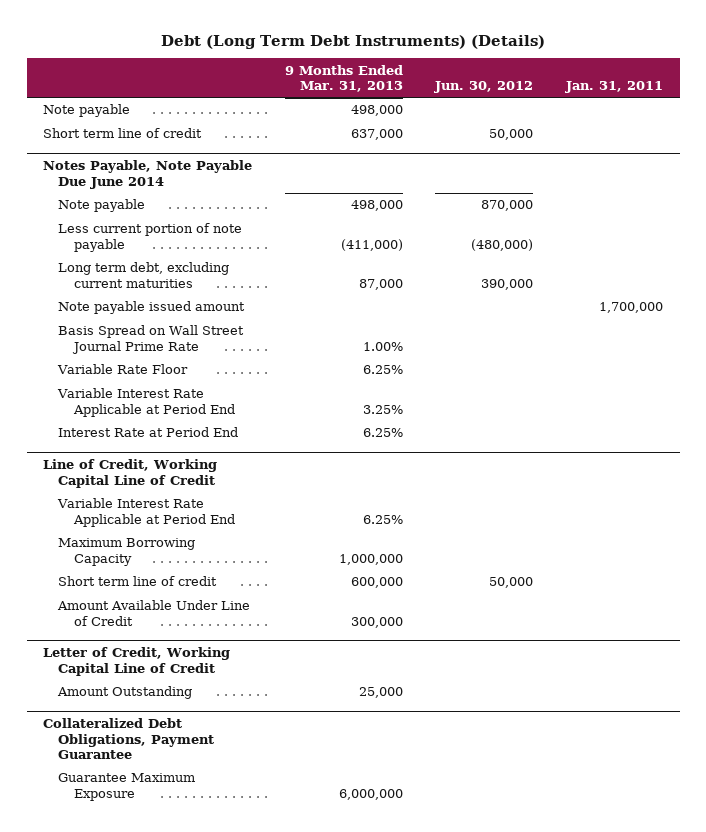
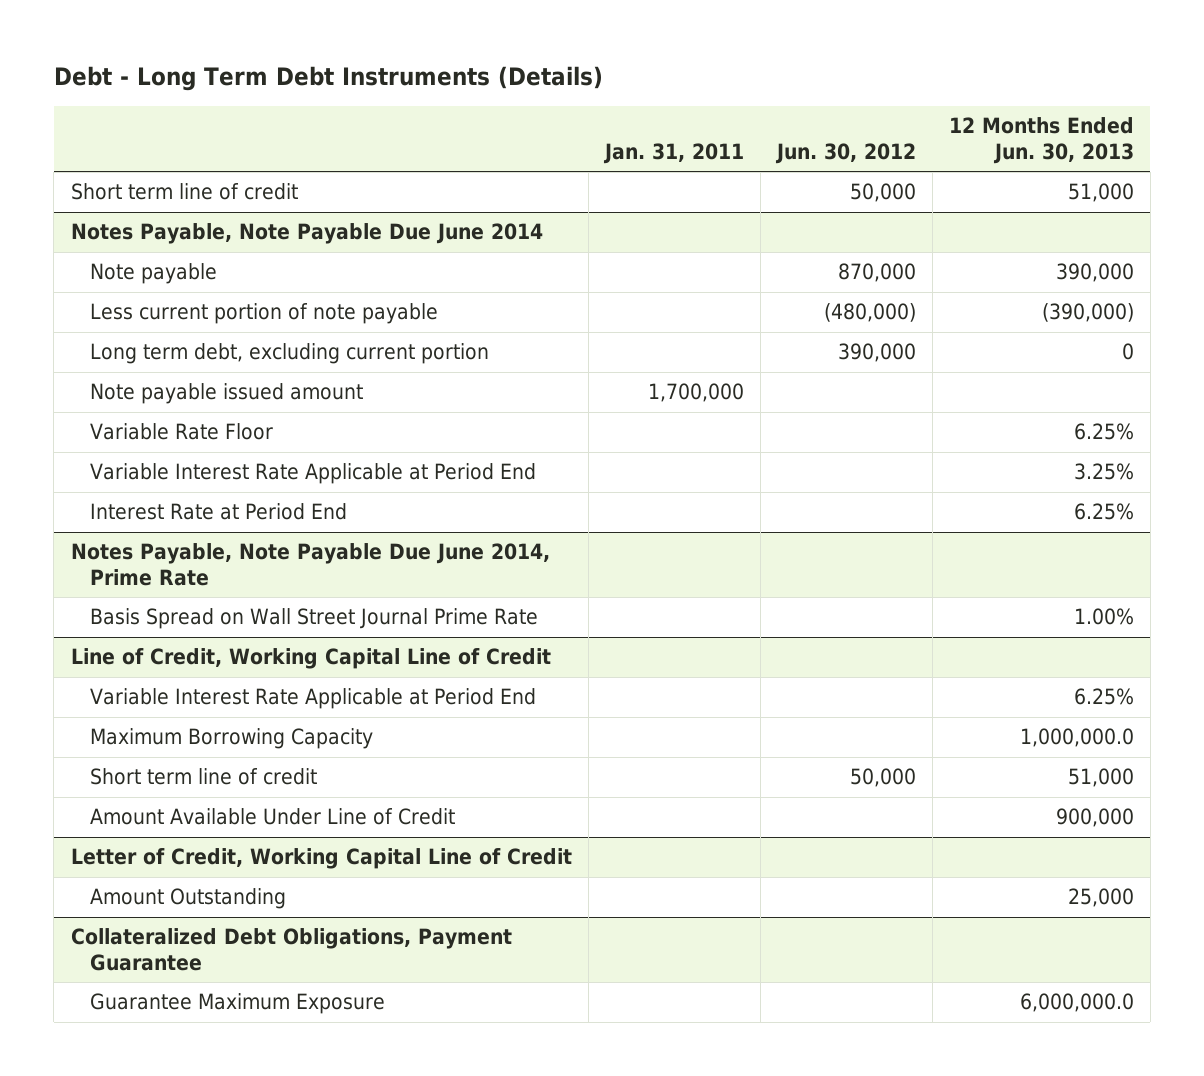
[161,34,546,49] Debt (Long Term Debt Instruments) (Details) -> [53,66,603,92] Debt - Long Term Debt Instruments (Details)
[284,64,403,93] 9 Months Ended Mar. 31, 2013 -> none
none -> [948,117,1134,164] 12 Months Ended Jun. 30, 2013
[42,104,130,118] Note payable -> none
[58,262,230,288] Long term debt, excluding current maturities -> [90,343,490,365] Long term debt, excluding current portion
[58,325,245,354] Basis Spread on Wall Street Journal Prime Rate -> none
none -> [70,543,550,586] Notes Payable, Note Payable Due June 2014, Prime Rate
none -> [90,608,539,630] Basis Spread on Wall Street Journal Prime Rate

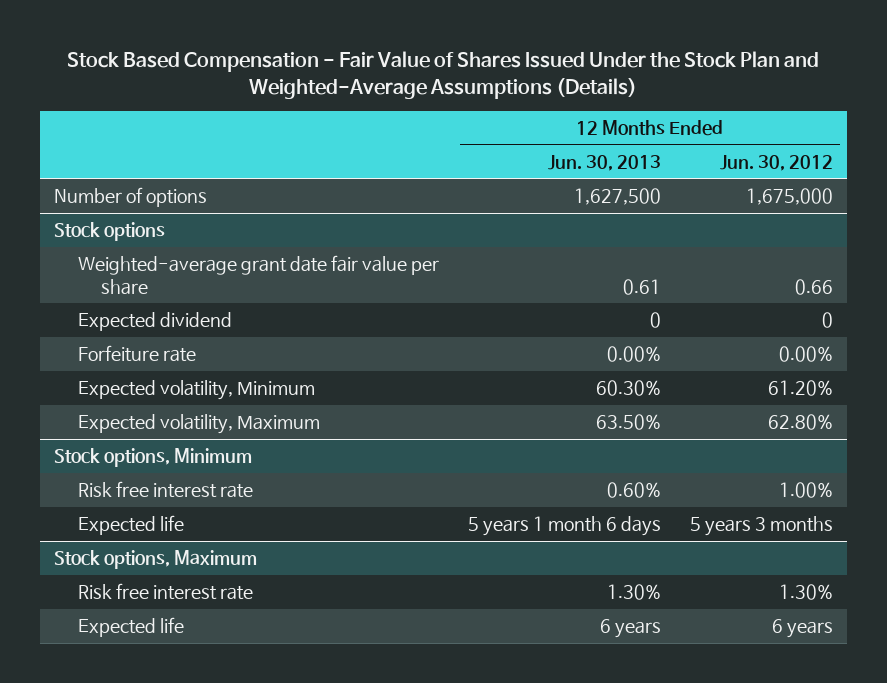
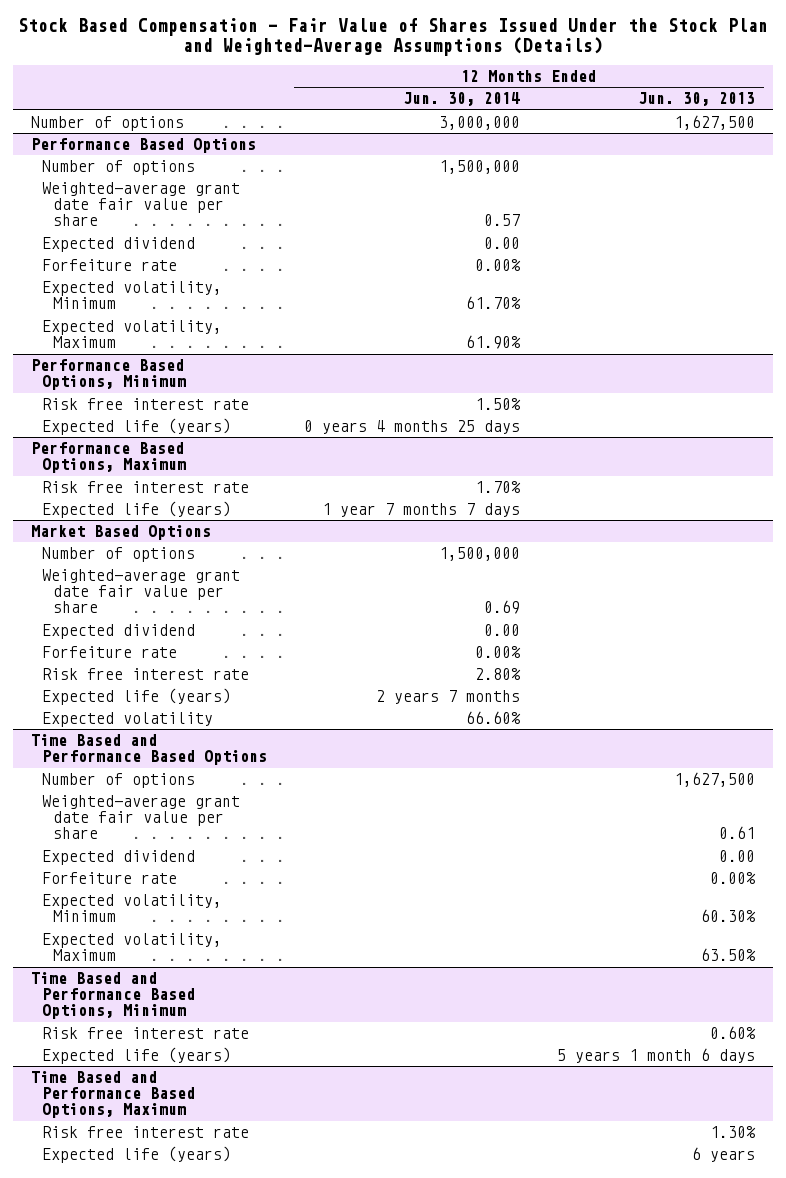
[719,154,833,171] Jun. 30, 2012 -> none
none -> [402,92,520,107] Jun. 30, 2014
none -> [30,138,256,154] Performance Based Options
none -> [41,160,195,176] Number of options
none -> [41,182,240,227] Weighted-average grant date fair value per share
none -> [41,237,195,253] Expected dividend
none -> [41,259,177,272] Forfeiture rate
none -> [41,281,222,310] Expected volatility, Minimum
none -> [41,320,222,349] Expected volatility, Maximum
none -> [30,359,186,391] Performance Based Options, Minimum
none -> [41,398,249,411] Risk free interest rate
none -> [41,418,231,436] Expected life (years)
none -> [30,442,186,474] Performance Based Options, Maximum
none -> [41,481,249,494] Risk free interest rate
none -> [41,501,231,519] Expected life (years)
none -> [30,525,211,541] Market Based Options
none -> [41,547,195,563] Number of options
none -> [41,569,240,614] Weighted-average grant date fair value per share
none -> [41,624,195,640] Expected dividend
none -> [41,646,177,659] Forfeiture rate
none -> [41,668,249,681] Risk free interest rate
none -> [41,688,231,706] Expected life (years)
none -> [41,712,213,728] Expected volatility
[54,222,166,242] Stock options -> [30,734,267,766] Time Based and Performance Based Options
none -> [41,773,195,789] Number of options
[649,312,661,329] 0 -> [718,850,755,863] 0.00
[54,448,253,468] Stock options, Minimum -> [30,972,195,1020] Time Based and Performance Based Options, Minimum
[77,515,184,536] Expected life -> [41,1047,231,1065] Expected life (years)
[54,550,258,570] Stock options, Maximum -> [30,1071,195,1119] Time Based and Performance Based Options, Maximum
[77,617,184,638] Expected life -> [41,1146,231,1164] Expected life (years)

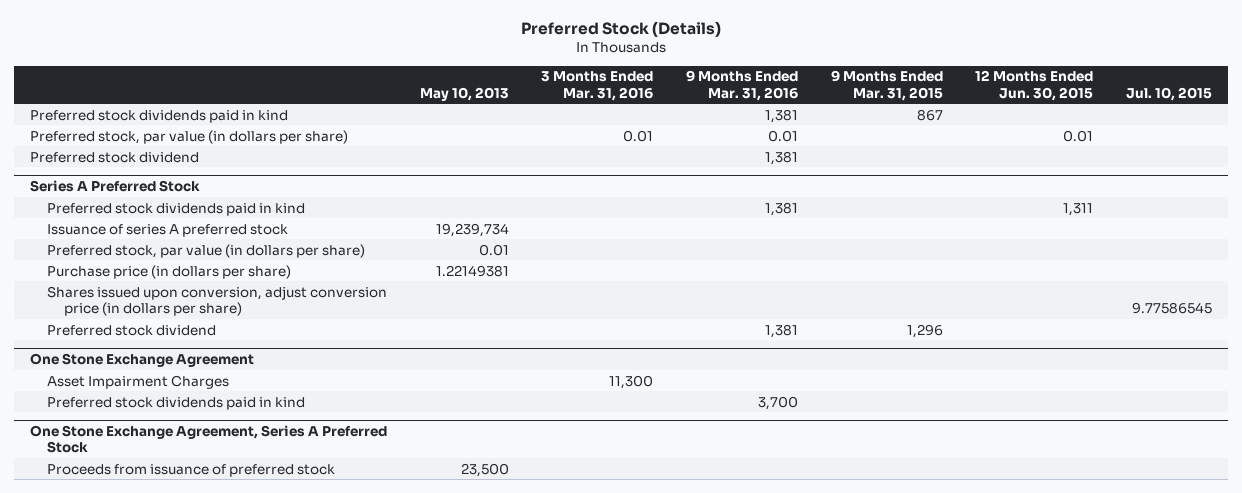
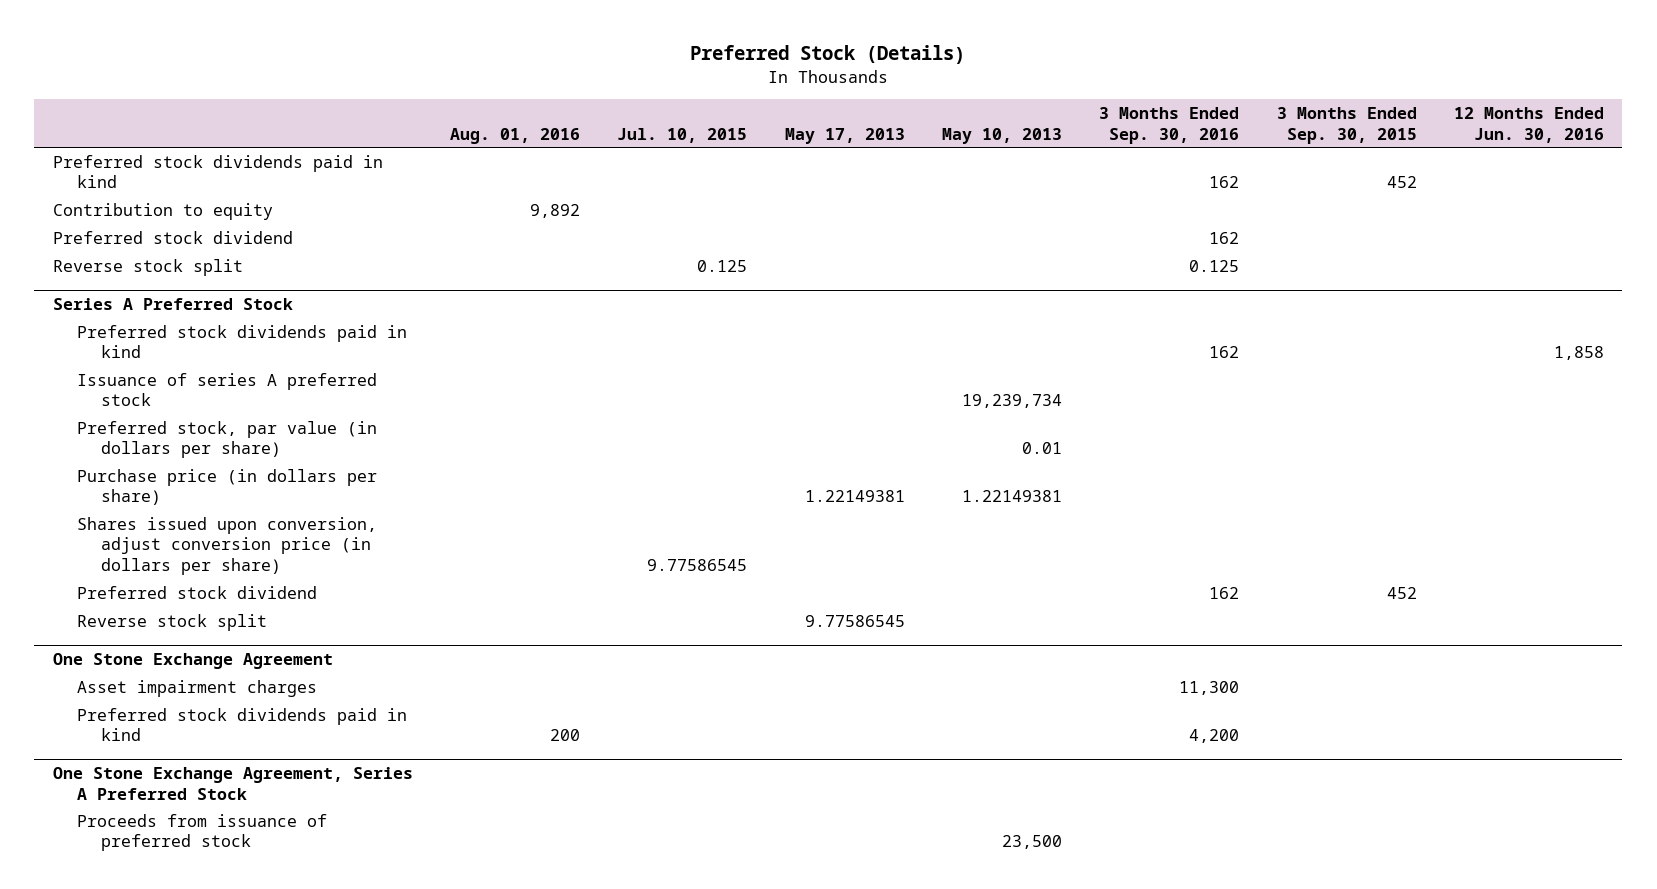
[541,71,654,101] 3 Months Ended Mar. 31, 2016 -> none
[686,70,799,101] 9 Months Ended Mar. 31, 2016 -> none
[830,70,943,101] 9 Months Ended Mar. 31, 2015 -> none
[975,70,1094,101] 12 Months Ended Jun. 30, 2015 -> none
none -> [450,127,581,144] Aug. 01, 2016
none -> [784,127,905,144] May 17, 2013
none -> [1099,107,1240,144] 3 Months Ended Sep. 30, 2016
none -> [1276,107,1417,144] 3 Months Ended Sep. 30, 2015
none -> [1453,107,1604,143] 12 Months Ended Jun. 30, 2016
[30,129,349,144] Preferred stock, par value (in dollars per share) -> none
none -> [52,202,273,220] Contribution to equity
none -> [52,258,243,276] Reverse stock split
none -> [76,613,267,631] Reverse stock split
[47,374,230,389] Asset Impairment Charges -> [76,679,317,697] Asset impairment charges

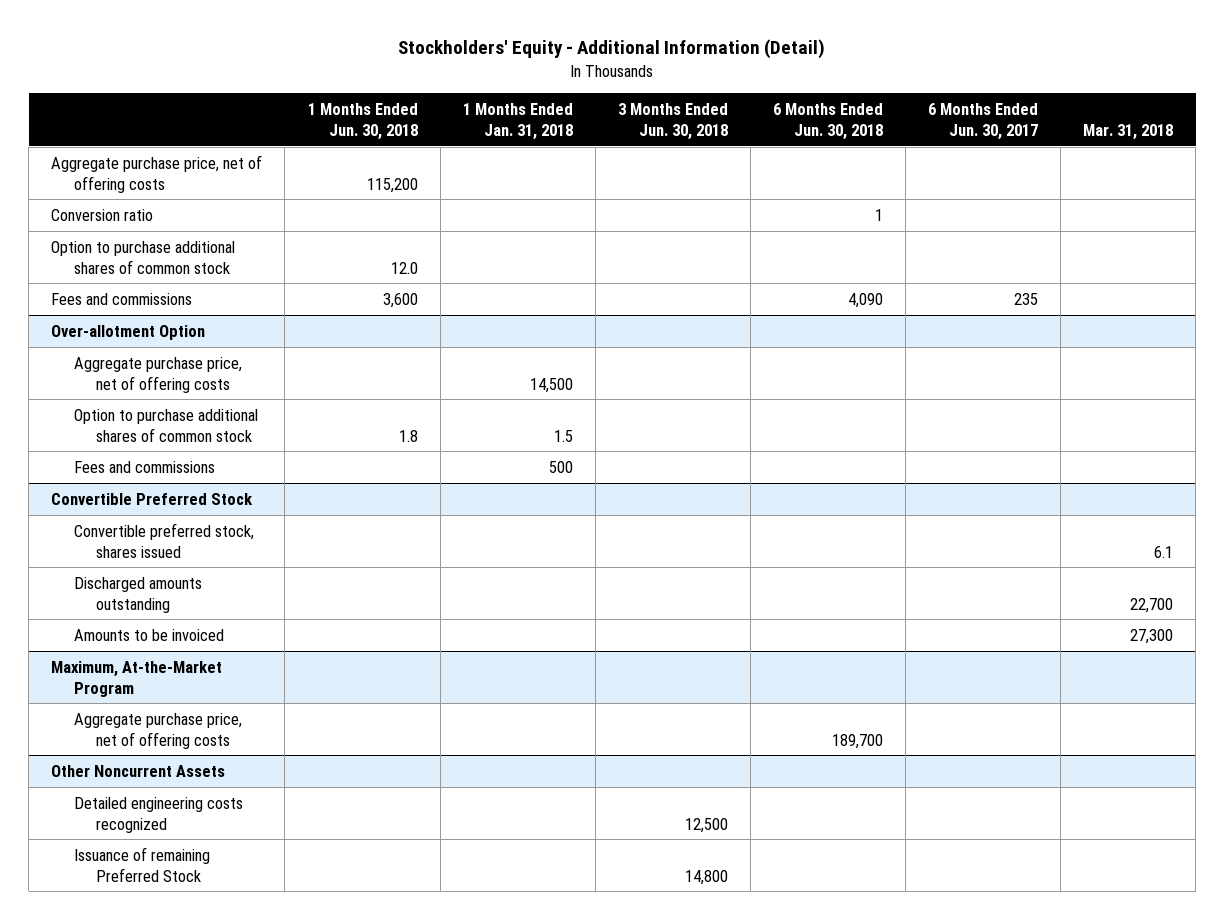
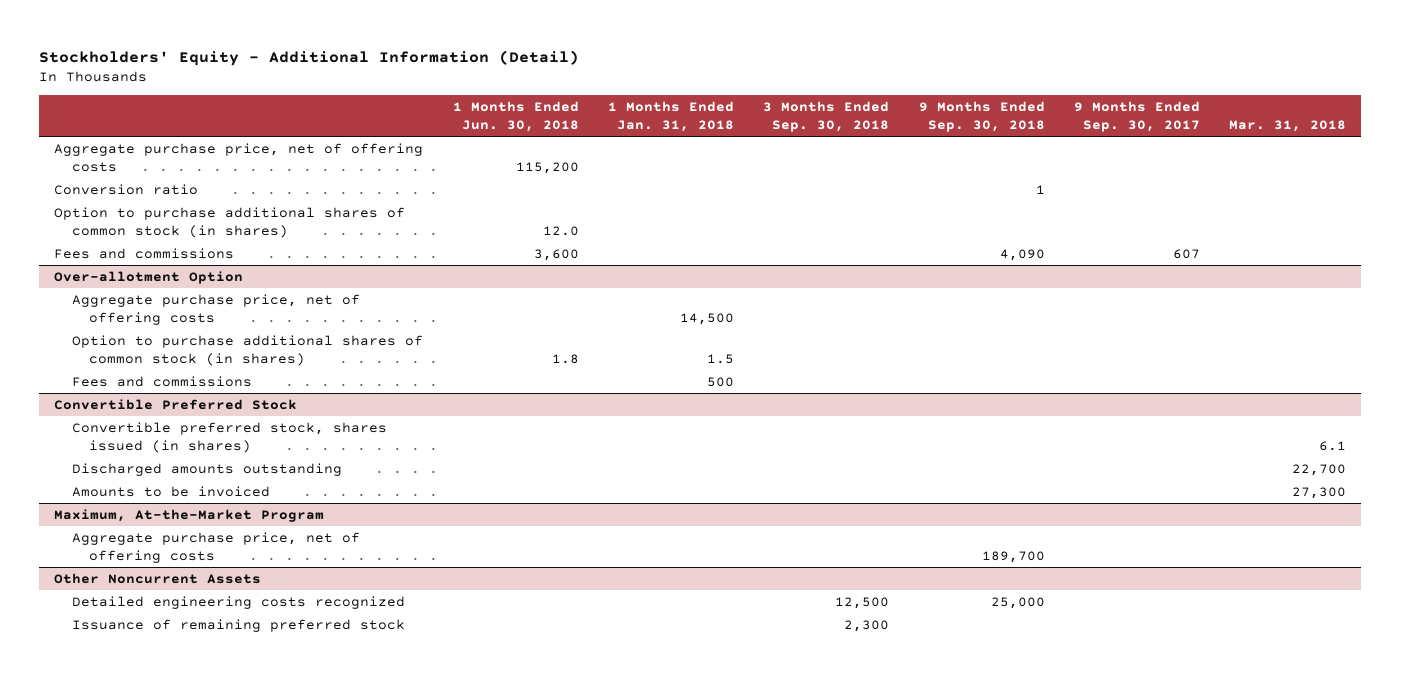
[617,102,728,140] 3 Months Ended Jun. 30, 2018 -> none
[773,102,884,140] 6 Months Ended Jun. 30, 2018 -> none
[928,102,1039,140] 6 Months Ended Jun. 30, 2017 -> none
none -> [763,100,890,133] 3 Months Ended Sep. 30, 2018
none -> [918,100,1045,133] 9 Months Ended Sep. 30, 2018
none -> [1074,100,1201,133] 9 Months Ended Sep. 30, 2017
[51,240,236,274] Option to purchase additional shares of common stock -> [54,206,406,238] Option to purchase additional shares of common stock (in shares)
[73,408,258,442] Option to purchase additional shares of common stock -> [71,334,423,366] Option to purchase additional shares of common stock (in shares)
[73,522,254,558] Convertible preferred stock, shares issued -> [71,421,387,453] Convertible preferred stock, shares issued (in shares)
[73,846,210,882] Issuance of remaining Preferred Stock -> [71,618,405,632] Issuance of remaining preferred stock

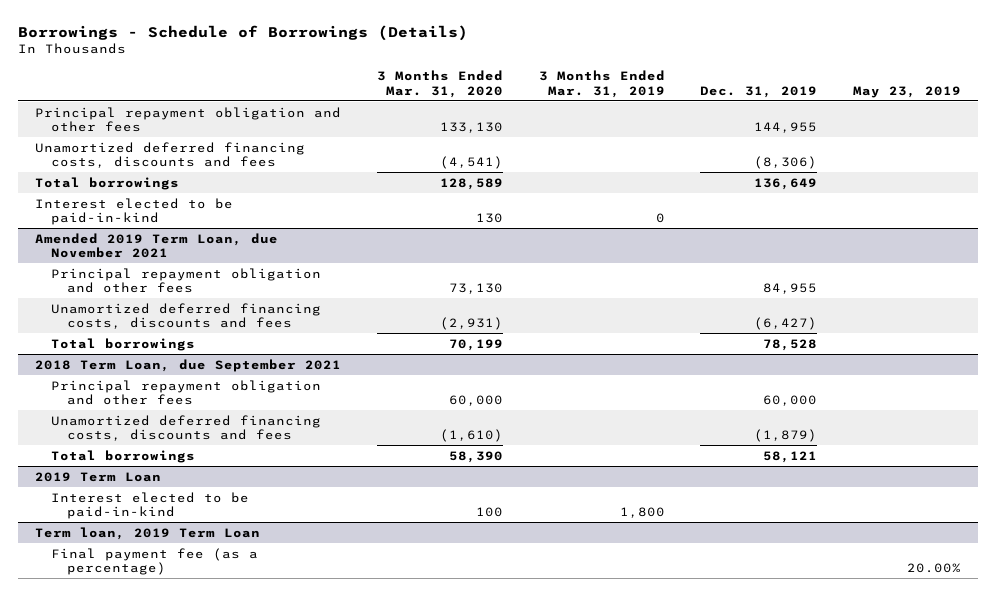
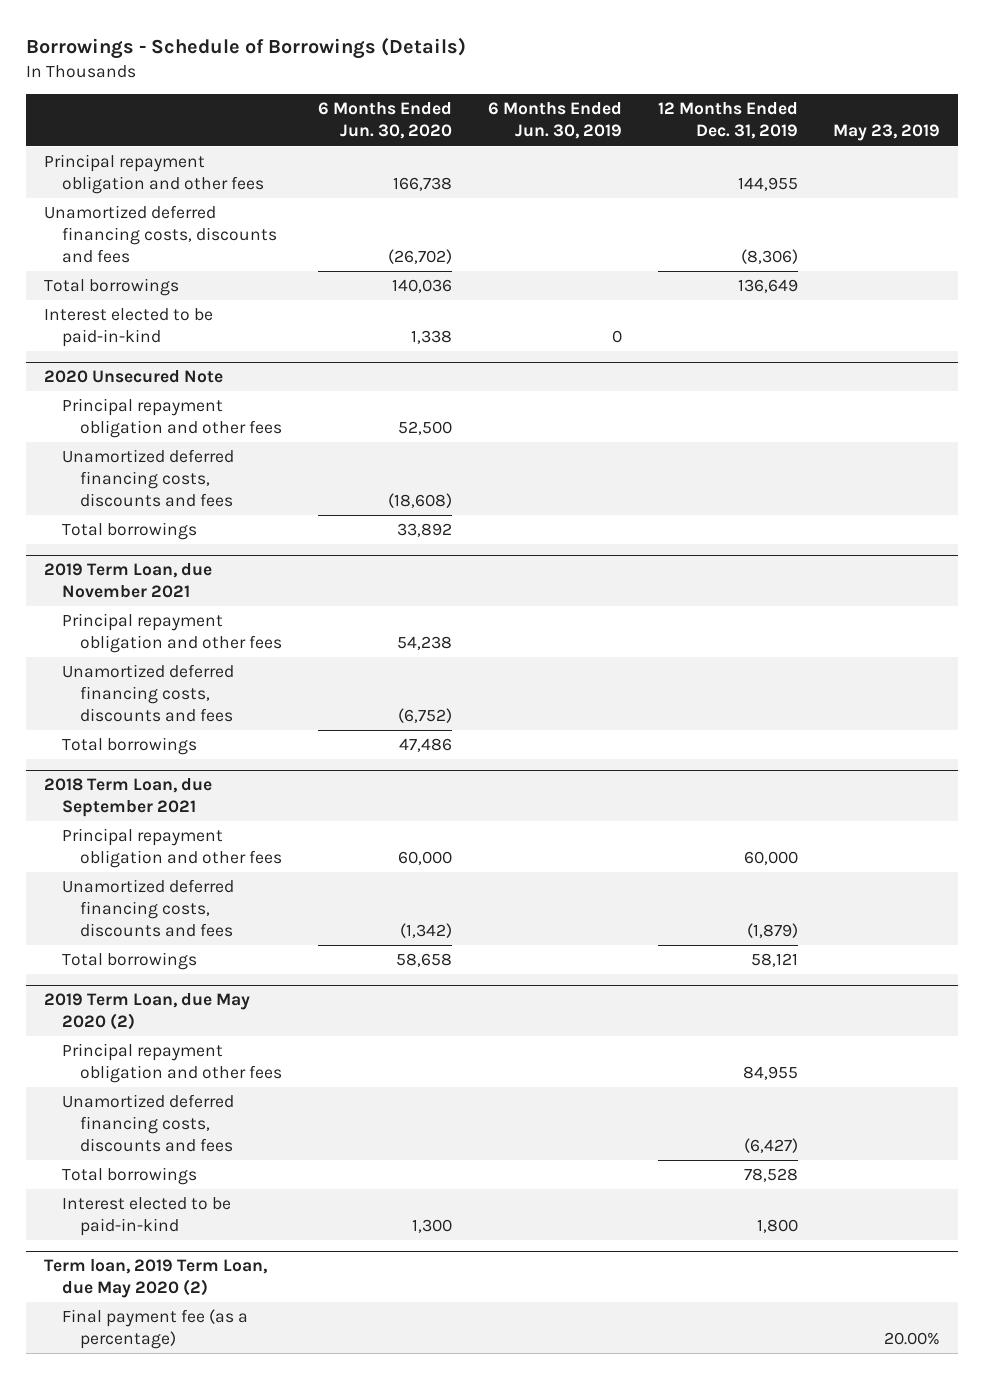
[377,70,504,98] 3 Months Ended Mar. 31, 2020 -> none
[538,70,665,98] 3 Months Ended Mar. 31, 2019 -> none
[700,85,818,98] Dec. 31, 2019 -> none
none -> [317,102,452,140] 6 Months Ended Jun. 30, 2020
none -> [487,102,622,140] 6 Months Ended Jun. 30, 2019
none -> [657,102,798,140] 12 Months Ended Dec. 31, 2019
none -> [44,370,224,384] 2020 Unsecured Note
none -> [61,398,282,439] Principal repayment obligation and other fees
none -> [61,449,234,508] Unamortized deferred financing costs, discounts and fees
none -> [61,522,197,541] Total borrowings
[35,232,279,259] Amended 2019 Term Loan, due November 2021 -> [44,563,213,599] 2019 Term Loan, due November 2021
[35,471,162,482] 2019 Term Loan -> [44,993,251,1031] 2019 Term Loan, due May 2020 (2)
none -> [61,1043,282,1084] Principal repayment obligation and other fees
none -> [61,1094,234,1153] Unamortized deferred financing costs, discounts and fees
none -> [61,1167,197,1186] Total borrowings
[35,526,261,540] Term loan, 2019 Term Loan -> [44,1259,268,1299] Term loan, 2019 Term Loan, due May 2020 (2)

